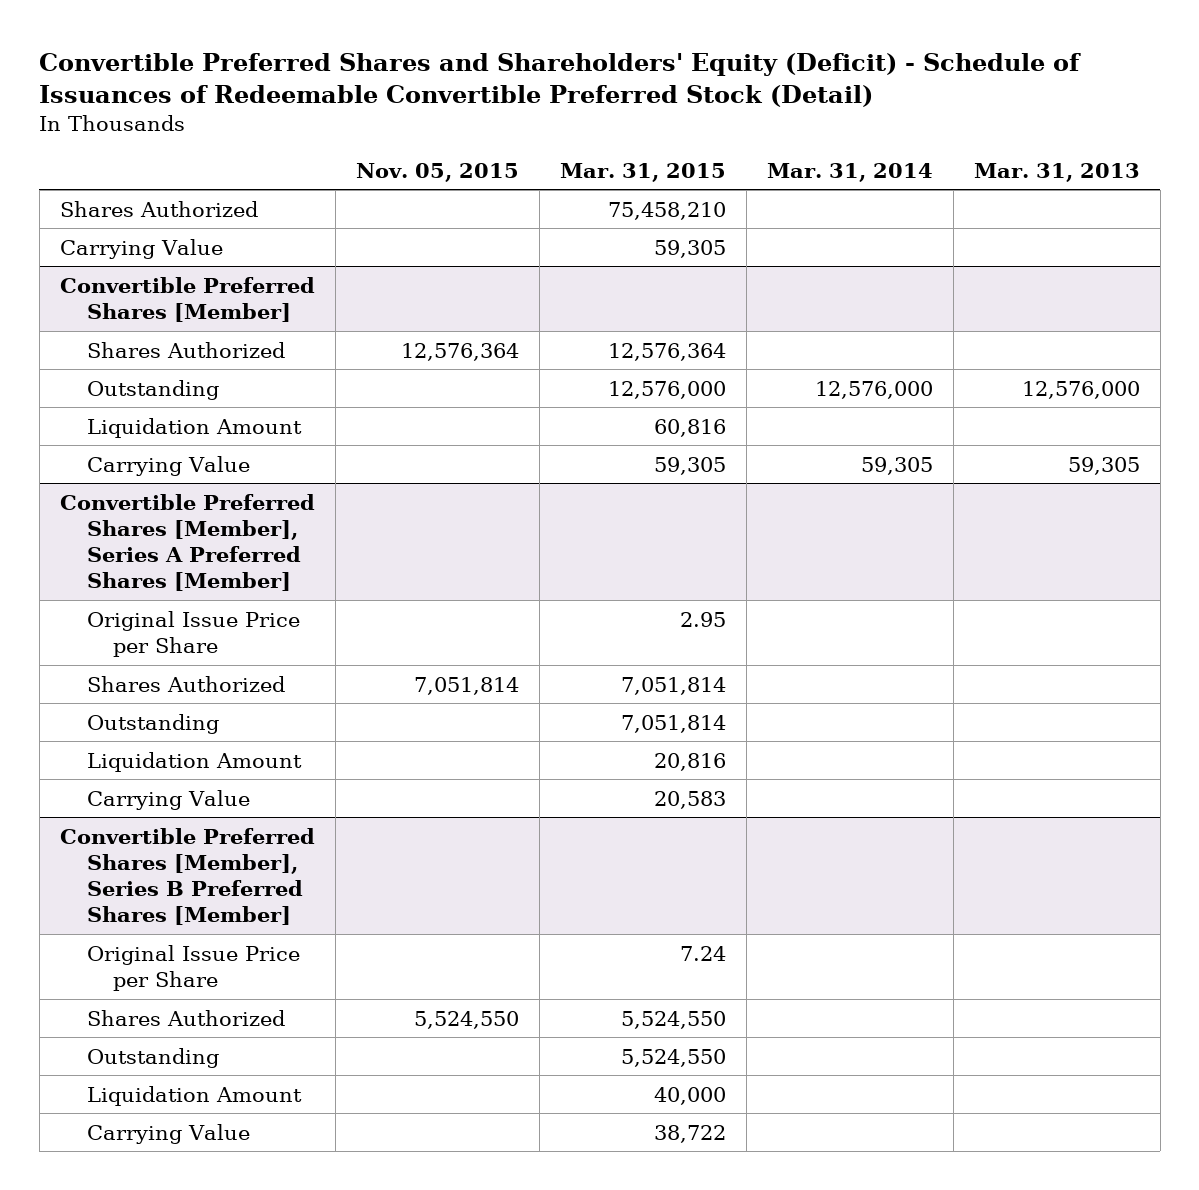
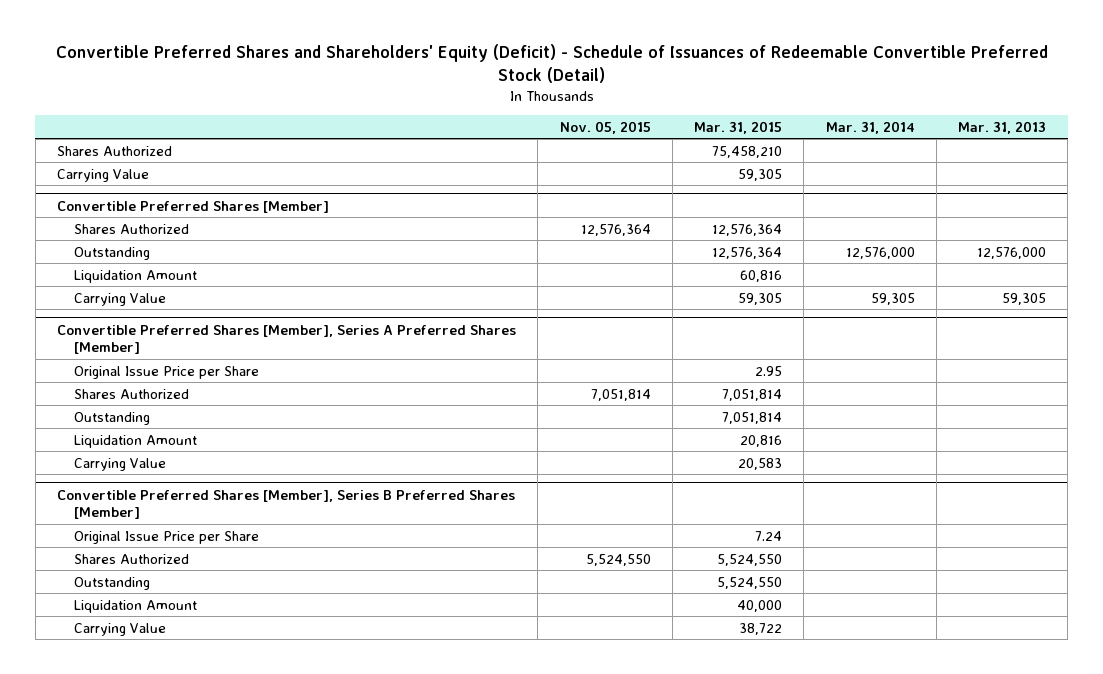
[607,380,726,399] 12,576,000 -> [712,246,783,259] 12,576,364

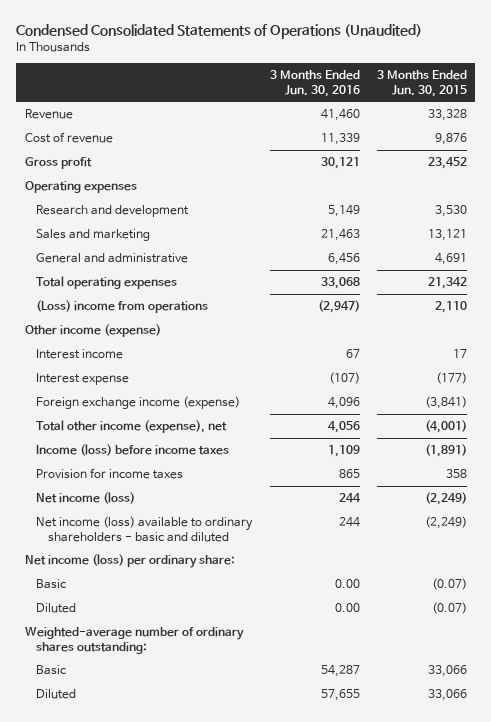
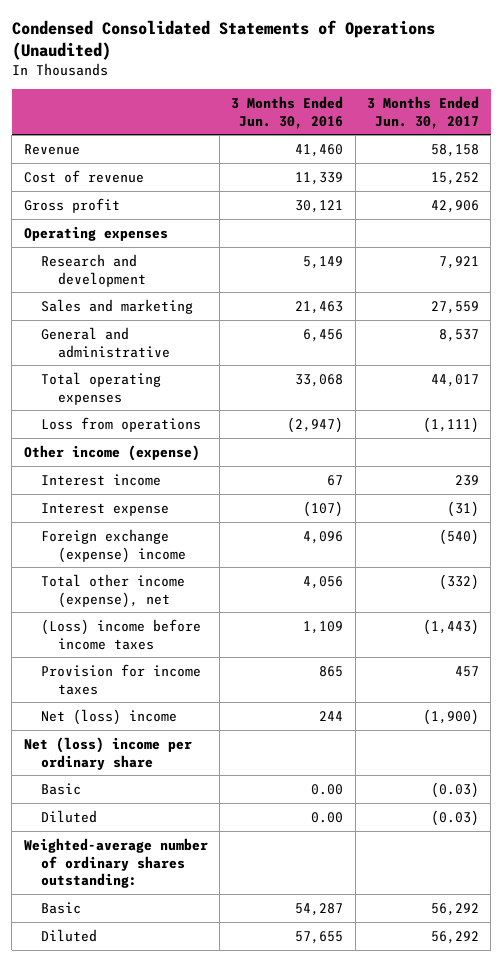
[376,70,467,97] 3 Months Ended Jun. 30, 2015 -> none
none -> [367,95,480,129] 3 Months Ended Jun. 30, 2017
[36,300,209,314] (Loss) income from operations -> [40,416,201,432] Loss from operations
[36,396,241,410] Foreign exchange income (expense) -> [40,528,186,563] Foreign exchange (expense) income
[36,444,230,457] Income (loss) before income taxes -> [40,618,201,650] (Loss) income before income taxes
[36,516,254,542] Net income (loss) available to ordinary shareholders - basic and diluted -> none
[36,492,136,505] Net income (loss) -> [40,708,177,725] Net (loss) income
[24,554,235,569] Net income (loss) per ordinary share: -> [23,736,192,770] Net (loss) income per ordinary share

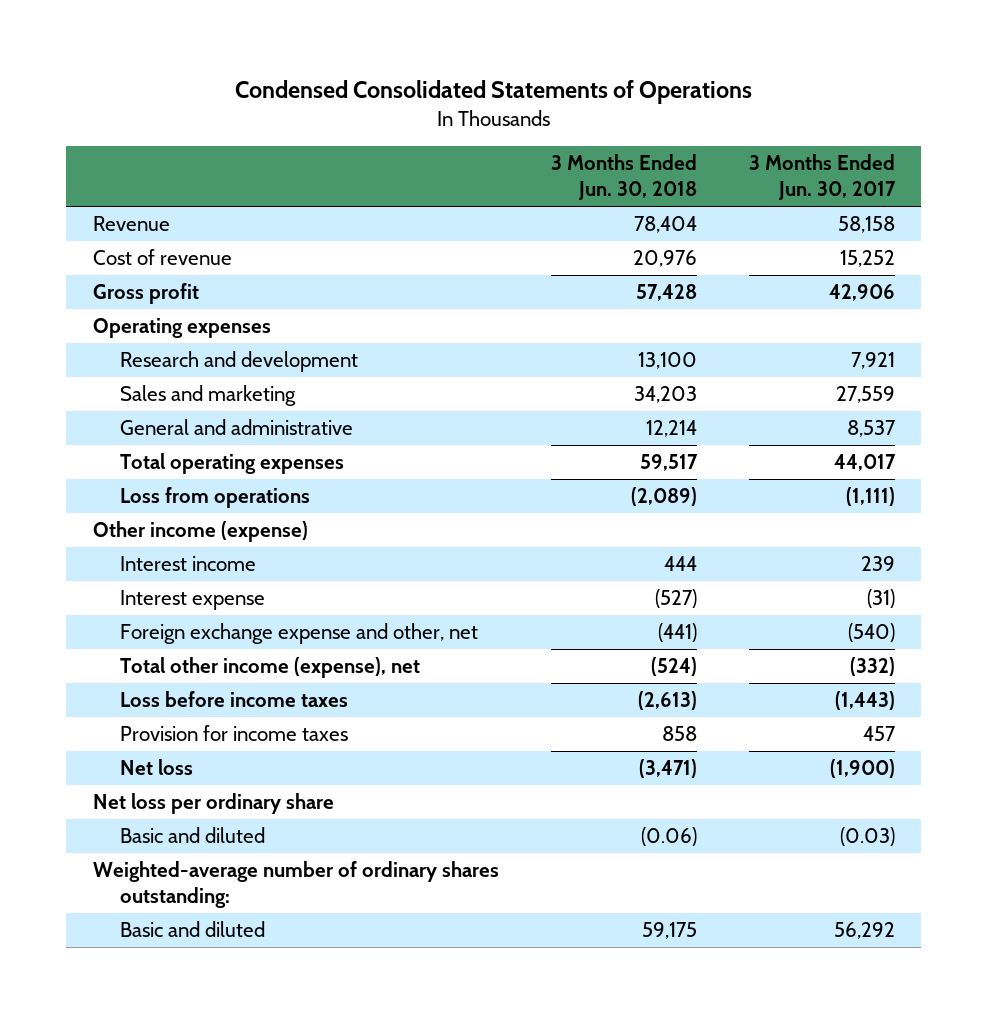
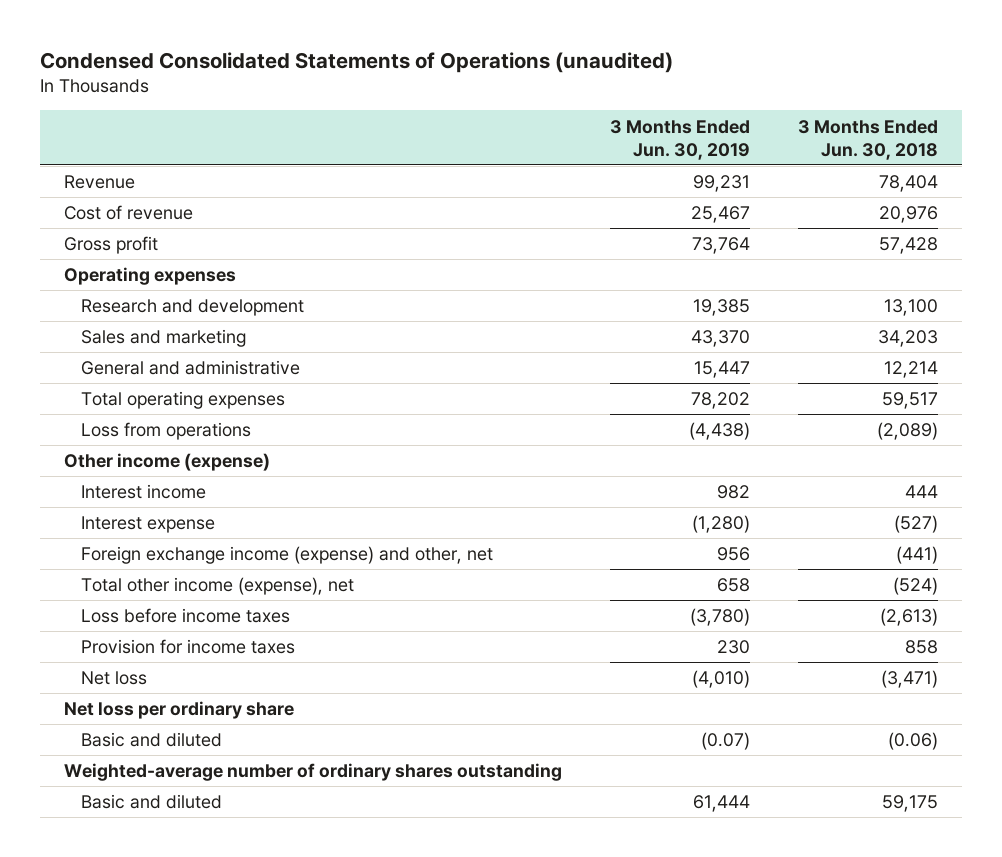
[234,80,752,105] Condensed Consolidated Statements of Operations -> [39,51,673,73] Condensed Consolidated Statements of Operations (unaudited)
[749,154,897,201] 3 Months Ended Jun. 30, 2017 -> none
none -> [610,119,751,160] 3 Months Ended Jun. 30, 2019
[119,623,478,645] Foreign exchange expense and other, net -> [81,546,494,565] Foreign exchange income (expense) and other, net
[92,861,499,909] Weighted-average number of ordinary shares outstanding: -> [63,763,562,782] Weighted-average number of ordinary shares outstanding

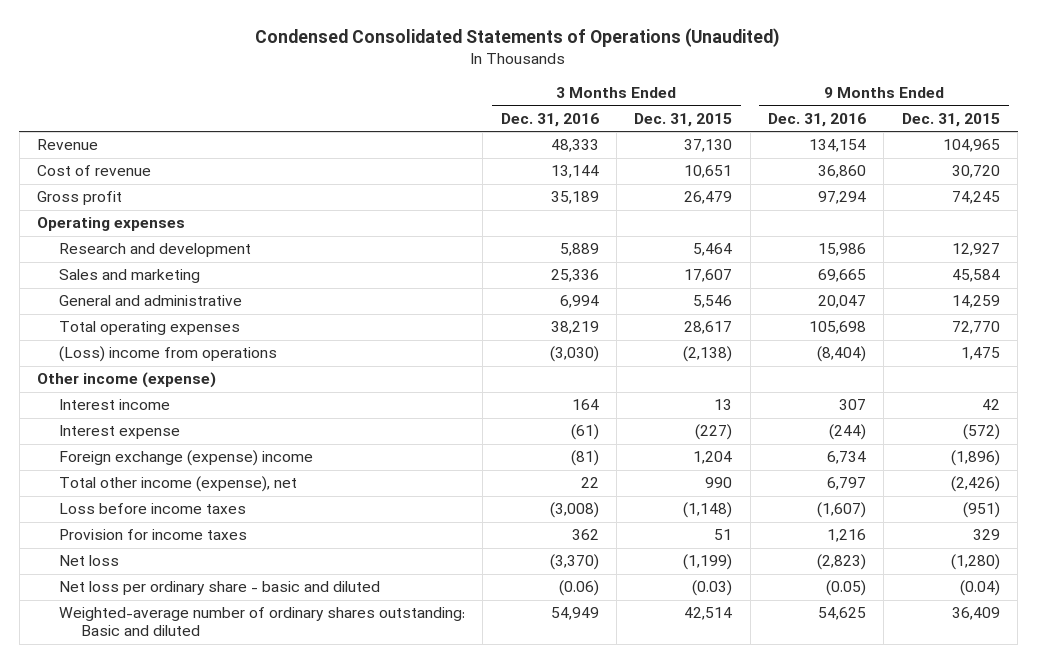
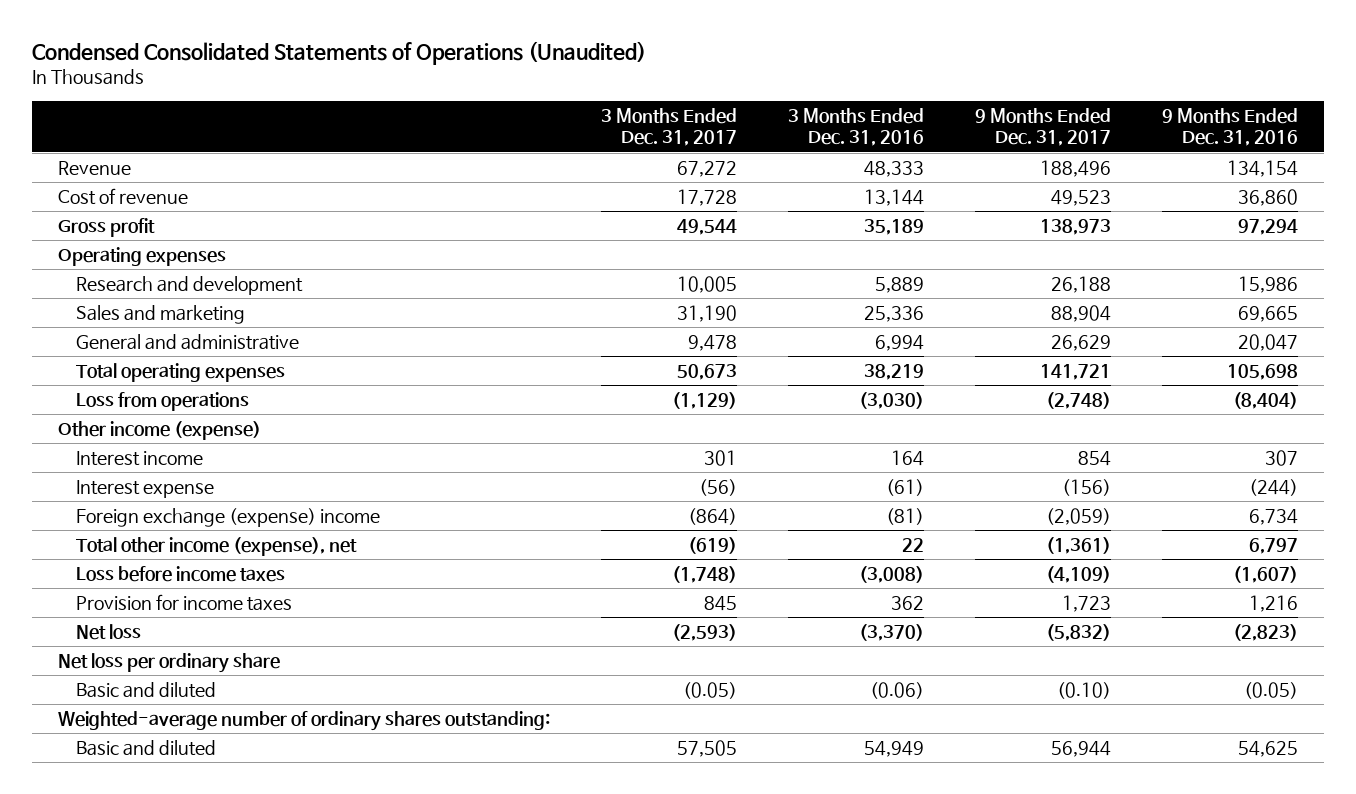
[634,112,733,127] Dec. 31, 2015 -> none
[901,112,1000,127] Dec. 31, 2015 -> none
none -> [600,107,737,147] 3 Months Ended Dec. 31, 2017
none -> [974,107,1111,147] 9 Months Ended Dec. 31, 2017
[58,346,277,363] (Loss) income from operations -> [75,391,249,411] Loss from operations
none -> [57,652,280,673] Net loss per ordinary share
[58,581,380,596] Net loss per ordinary share - basic and diluted -> [75,681,216,698] Basic and diluted
none -> [57,710,550,731] Weighted-average number of ordinary shares outstanding:
[58,607,465,637] Weighted-average number of ordinary shares outstanding: Basic and diluted -> [75,739,216,756] Basic and diluted

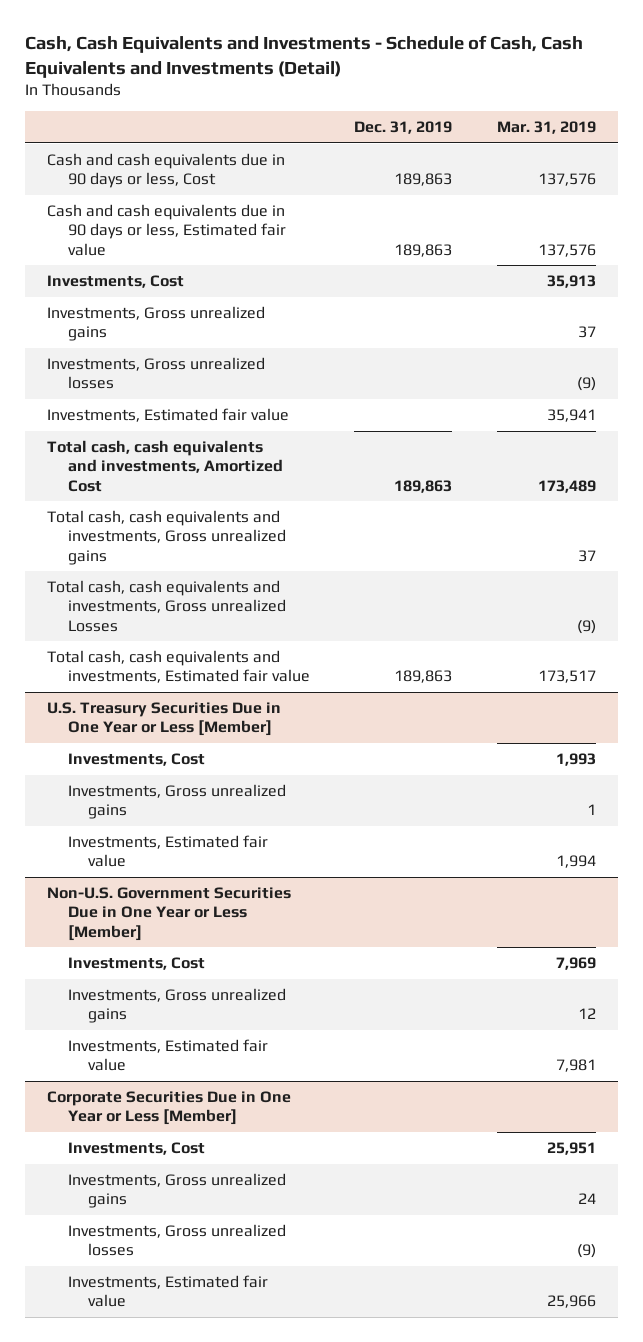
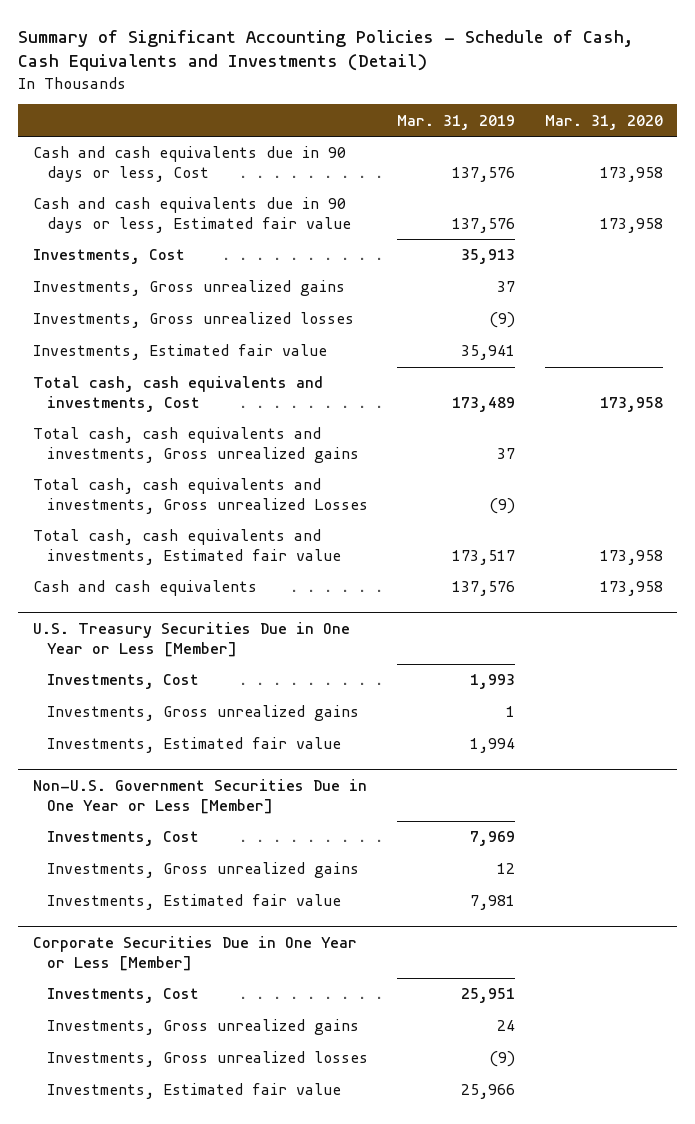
[24,35,583,78] Cash, Cash Equivalents and Investments - Schedule of Cash, Cash Equivalents and Investments (Detail) -> [17,29,633,72] Summary of Significant Accounting Policies - Schedule of Cash, Cash Equivalents and Investments (Detail)
[354,121,453,135] Dec. 31, 2019 -> none
none -> [544,114,663,130] Mar. 31, 2020
[46,439,283,492] Total cash, cash equivalents and investments, Amortized Cost -> [32,376,323,412] Total cash, cash equivalents and investments, Cost
none -> [32,580,257,597] Cash and cash equivalents

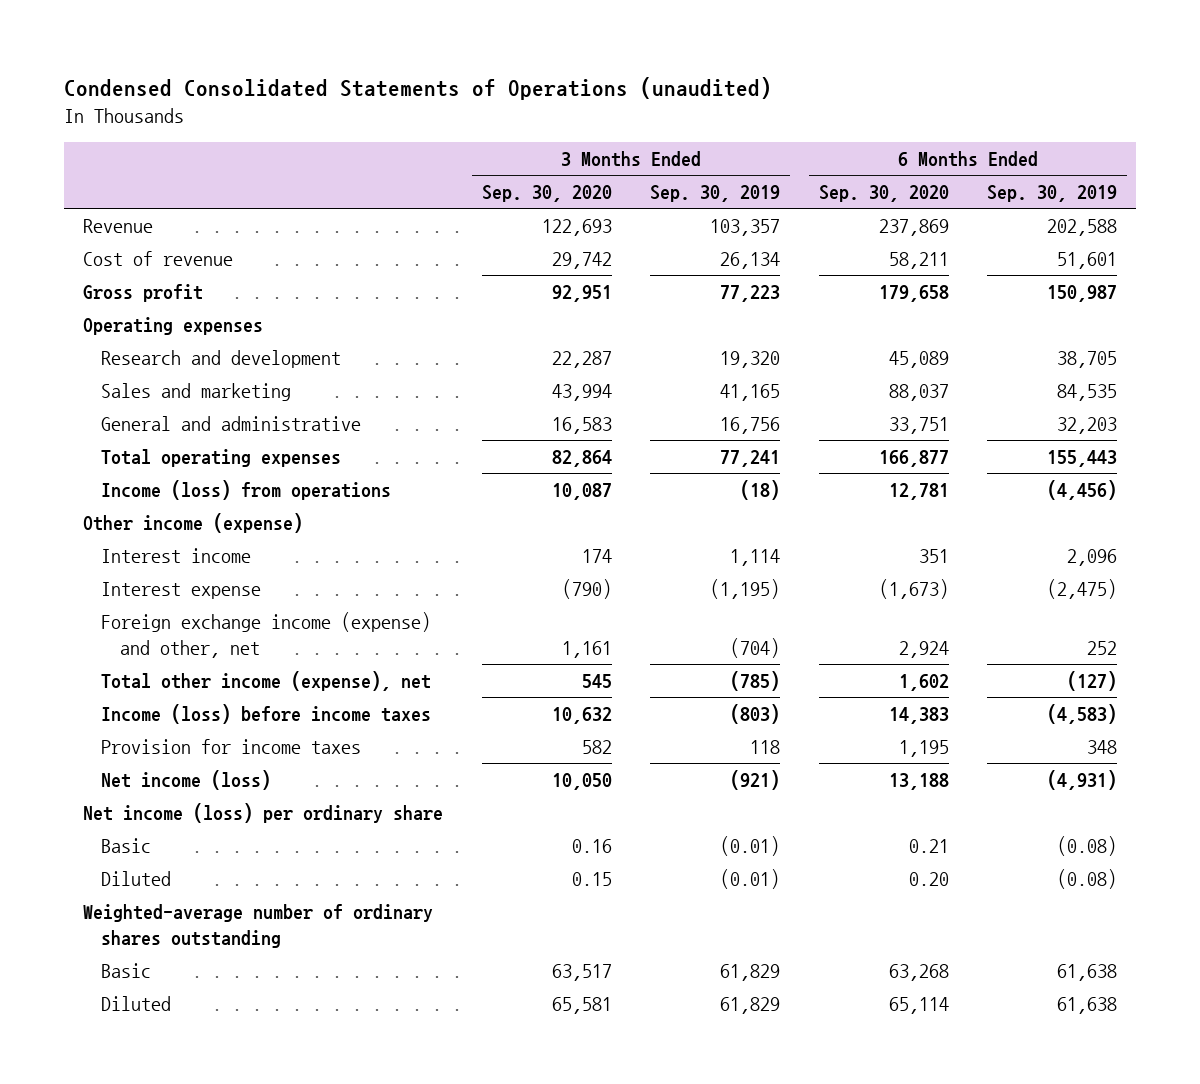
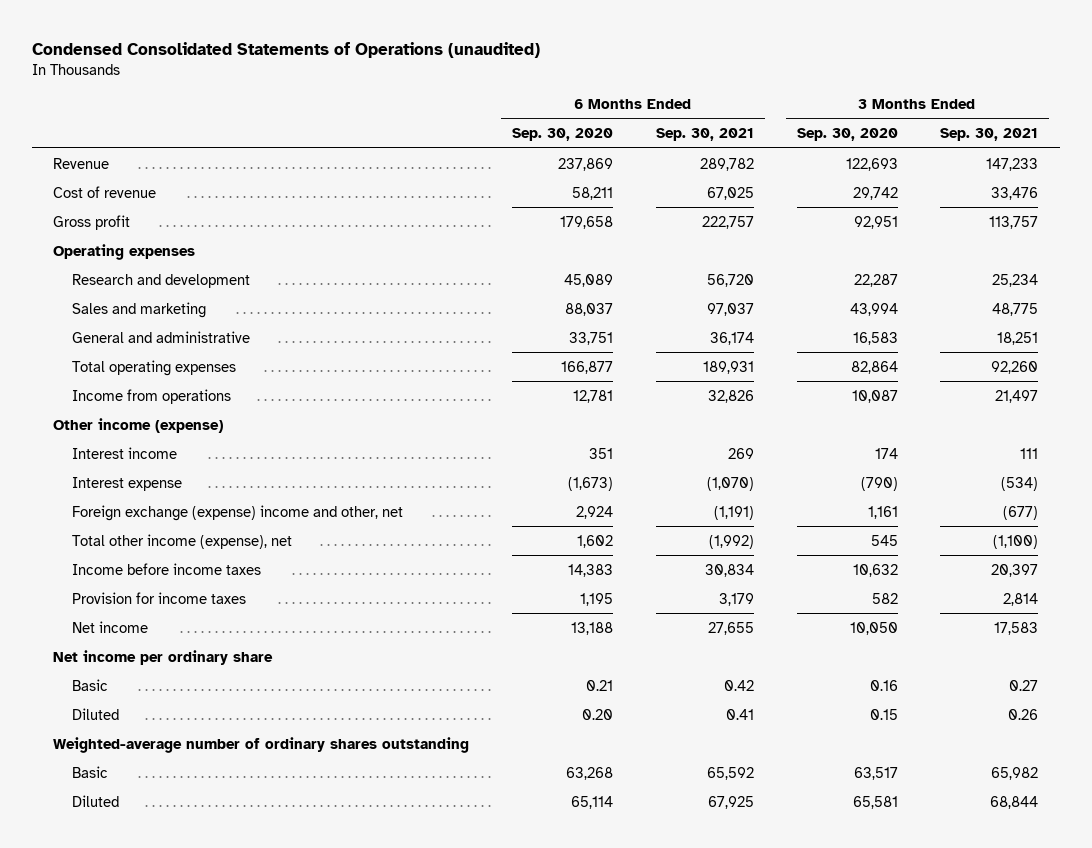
[650,185,781,203] Sep. 30, 2019 -> none
[987,185,1118,203] Sep. 30, 2019 -> none
none -> [655,128,754,142] Sep. 30, 2021
none -> [940,128,1039,142] Sep. 30, 2021
[101,479,392,500] Income (loss) from operations -> [72,388,232,404] Income from operations
[101,611,432,658] Foreign exchange income (expense) and other, net -> [72,504,404,521] Foreign exchange (expense) income and other, net
[101,703,432,724] Income (loss) before income taxes -> [72,562,262,575] Income before income taxes
[101,769,272,790] Net income (loss) -> [72,620,149,633] Net income
[82,802,443,823] Net income (loss) per ordinary share -> [53,649,274,665] Net income per ordinary share

